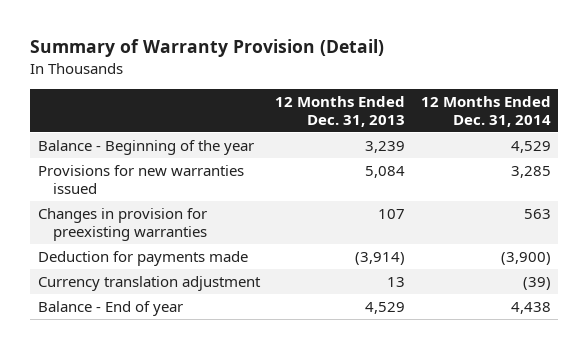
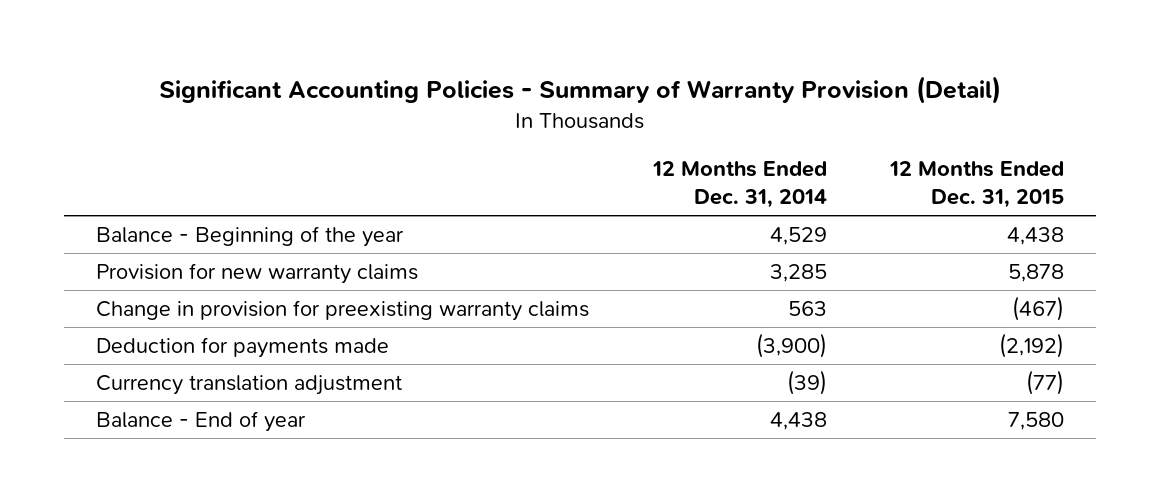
[29,39,384,58] Summary of Warranty Provision (Detail) -> [159,76,1002,105] Significant Accounting Policies - Summary of Warranty Provision (Detail)
[275,95,406,127] 12 Months Ended Dec. 31, 2013 -> none
none -> [888,161,1064,209] 12 Months Ended Dec. 31, 2015
[37,164,244,195] Provisions for new warranties issued -> [96,263,419,285] Provision for new warranty claims
[37,207,207,242] Changes in provision for preexisting warranties -> [96,300,590,322] Change in provision for preexisting warranty claims

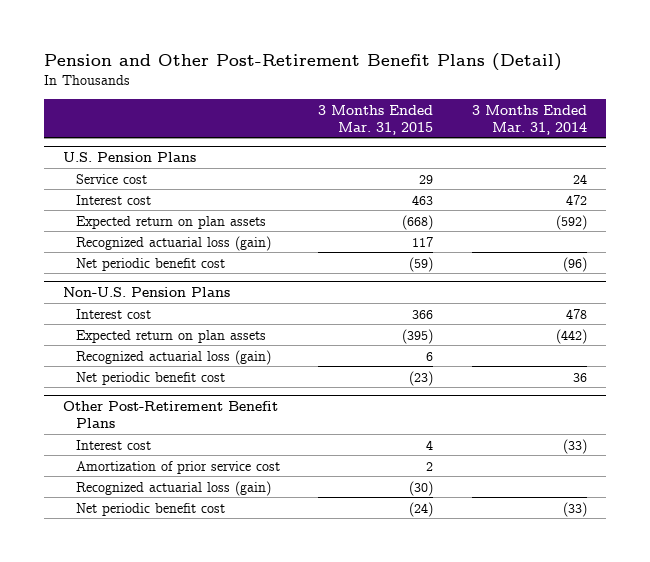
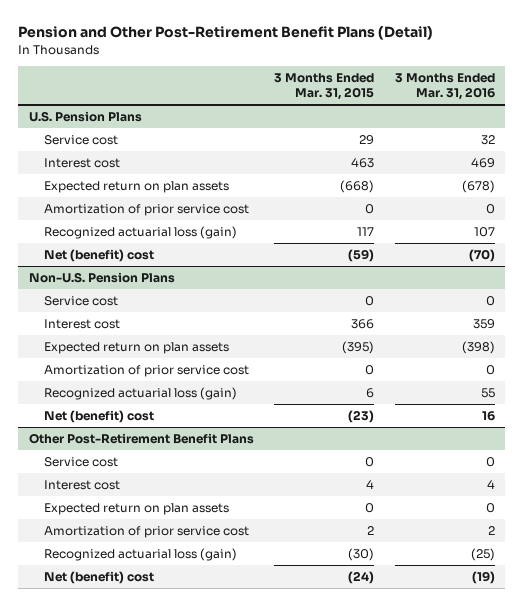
[471,104,587,135] 3 Months Ended Mar. 31, 2014 -> none
none -> [394,72,495,100] 3 Months Ended Mar. 31, 2016
none -> [43,204,249,217] Amortization of prior service cost
[76,257,226,271] Net periodic benefit cost -> [43,249,154,263] Net (benefit) cost
none -> [43,296,118,307] Service cost
none -> [43,365,249,378] Amortization of prior service cost
[76,371,226,385] Net periodic benefit cost -> [43,410,154,424] Net (benefit) cost
none -> [43,457,118,468] Service cost
none -> [43,503,229,516] Expected return on plan assets
[76,502,226,516] Net periodic benefit cost -> [43,571,154,585] Net (benefit) cost

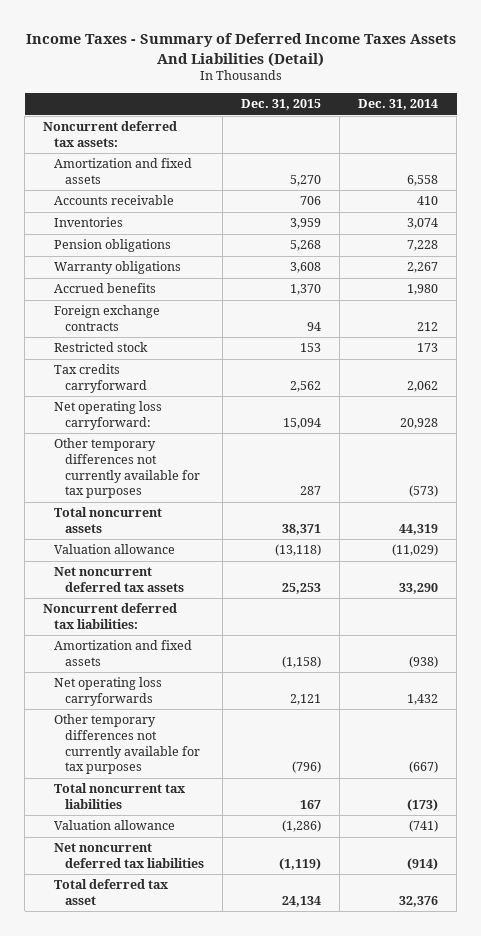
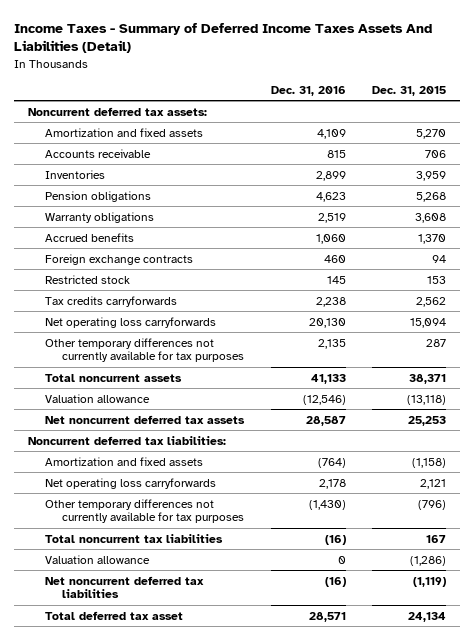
[358,99,439,111] Dec. 31, 2014 -> none
none -> [270,86,346,97] Dec. 31, 2016
[54,364,147,394] Tax credits carryforward -> [44,295,177,307] Tax credits carryforwards
[54,401,163,431] Net operating loss carryforward: -> [44,316,216,328] Net operating loss carryforwards

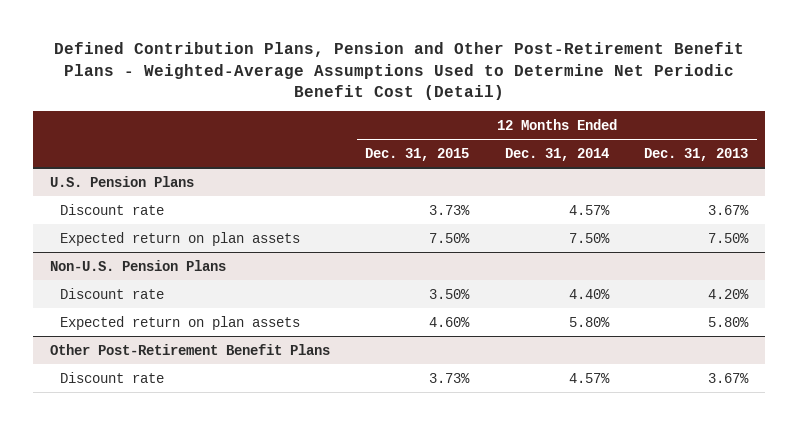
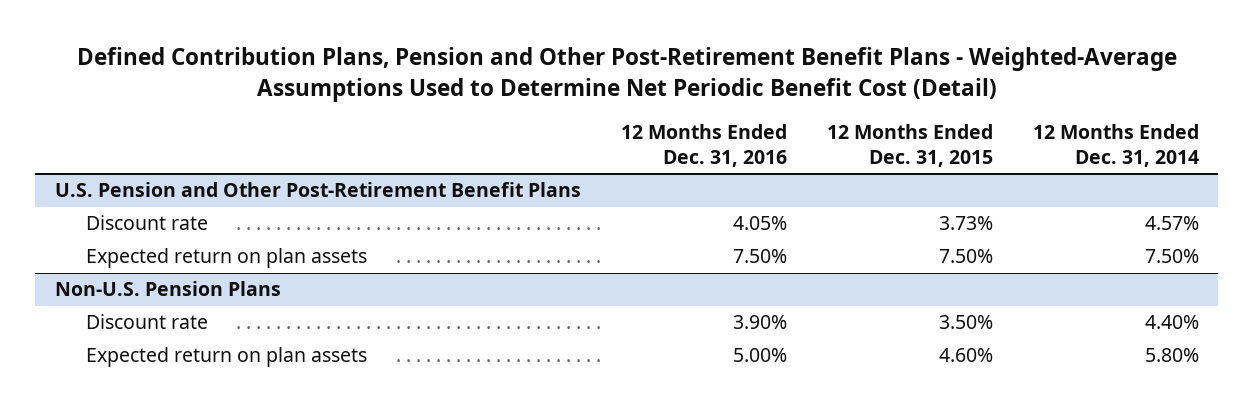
[643,147,748,161] Dec. 31, 2013 -> none
none -> [620,123,787,167] 12 Months Ended Dec. 31, 2016
[50,175,195,187] U.S. Pension Plans -> [55,182,582,198] U.S. Pension and Other Post-Retirement Benefit Plans
[50,343,331,355] Other Post-Retirement Benefit Plans -> none
[59,371,164,383] Discount rate -> none

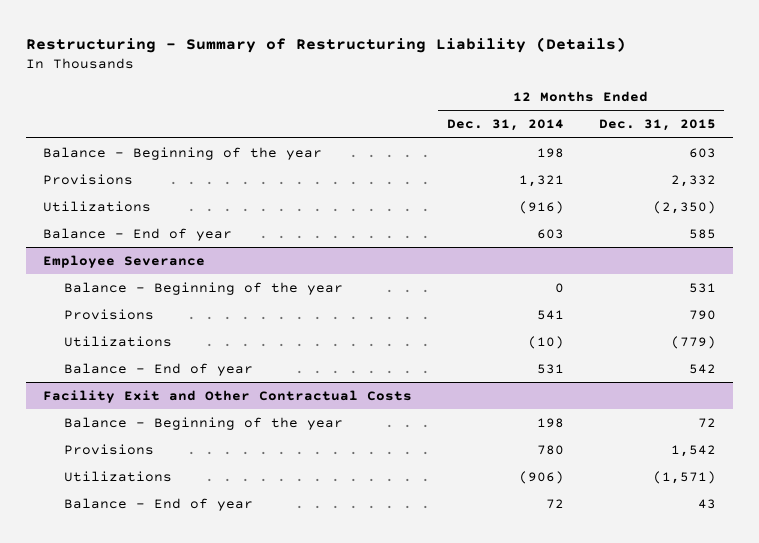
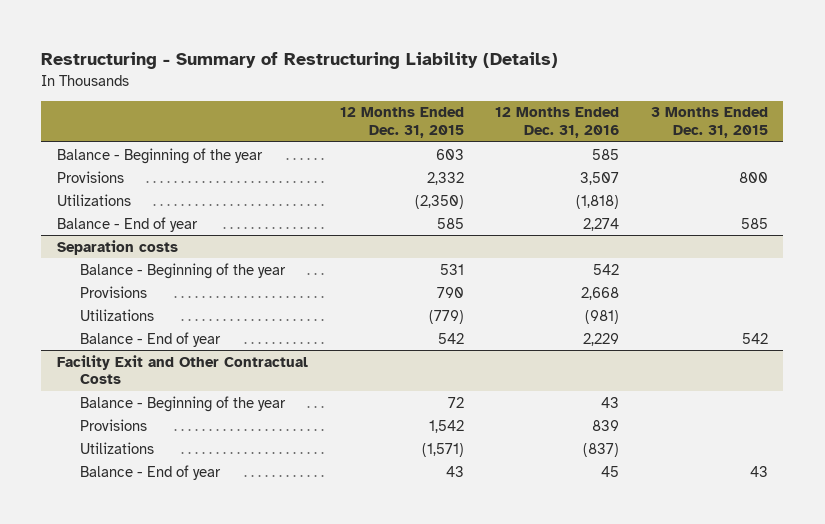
[447,119,565,132] Dec. 31, 2014 -> none
none -> [495,107,620,139] 12 Months Ended Dec. 31, 2016
none -> [650,107,768,139] 3 Months Ended Dec. 31, 2015
[43,254,206,268] Employee Severance -> [57,239,179,255] Separation costs

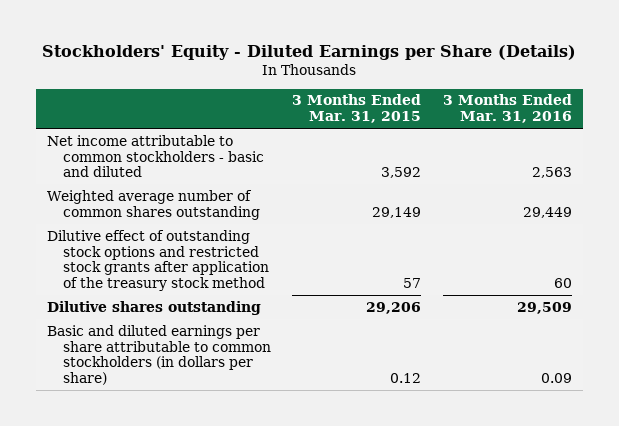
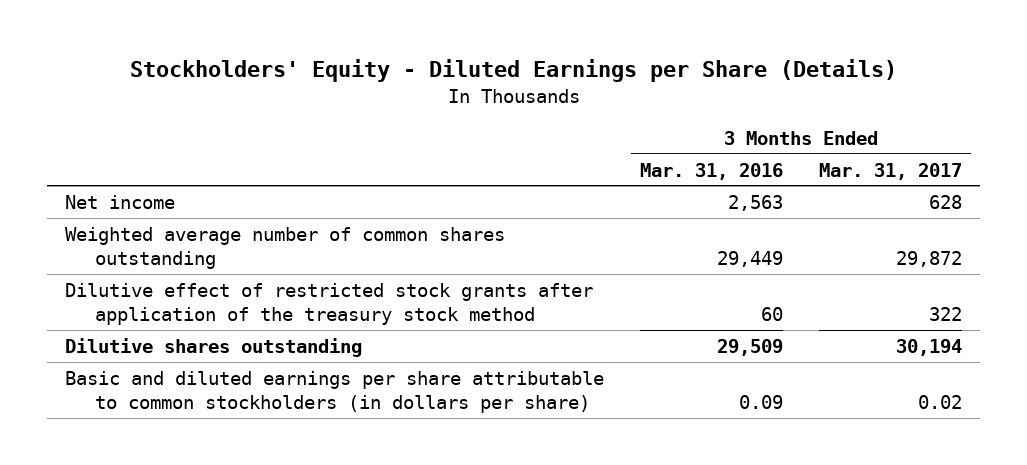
[292,94,422,124] 3 Months Ended Mar. 31, 2015 -> none
none -> [819,162,963,180] Mar. 31, 2017
[46,134,264,178] Net income attributable to common stockholders - basic and diluted -> [65,194,176,209] Net income
[46,229,269,291] Dilutive effect of outstanding stock options and restricted stock grants after application of the treasury stock method -> [65,282,594,326] Dilutive effect of restricted stock grants after application of the treasury stock method

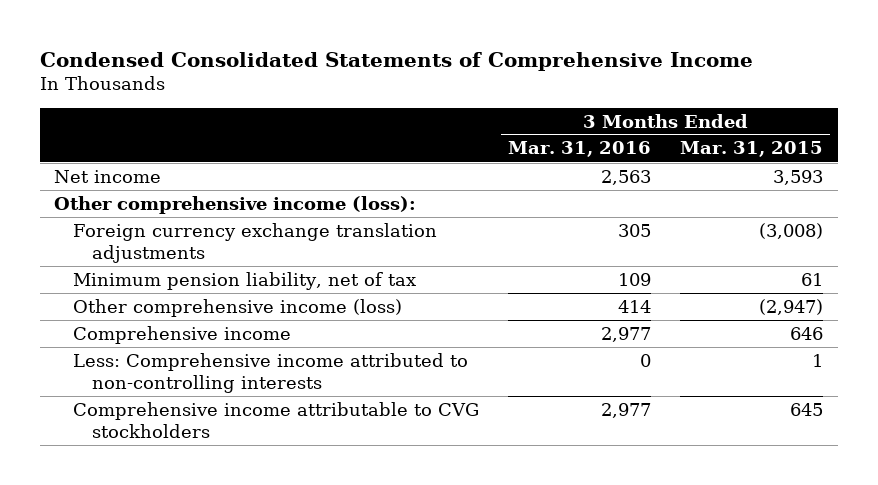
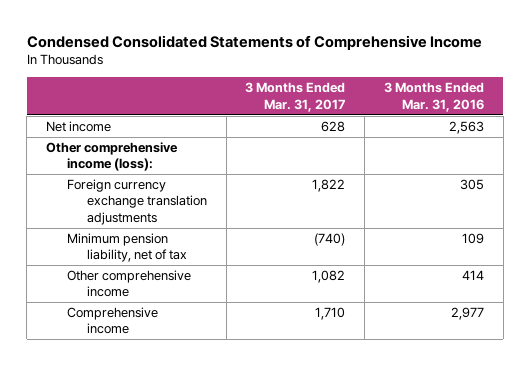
[680,141,824,158] Mar. 31, 2015 -> none
none -> [245,82,346,112] 3 Months Ended Mar. 31, 2017
[73,298,403,317] Other comprehensive income (loss) -> [66,270,191,298] Other comprehensive income
[73,352,469,394] Less: Comprehensive income attributed to non-controlling interests -> none
[73,401,480,439] Comprehensive income attributable to CVG stockholders -> none

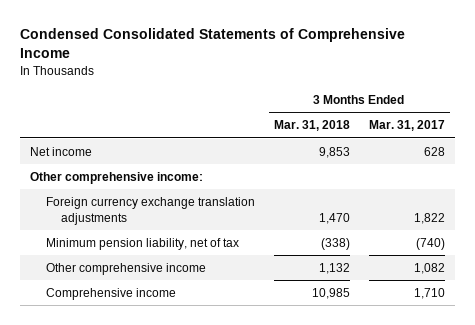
[383,82,484,112] 3 Months Ended Mar. 31, 2016 -> none
none -> [273,120,350,132] Mar. 31, 2018
[46,142,179,172] Other comprehensive income (loss): -> [29,171,203,184] Other comprehensive income:

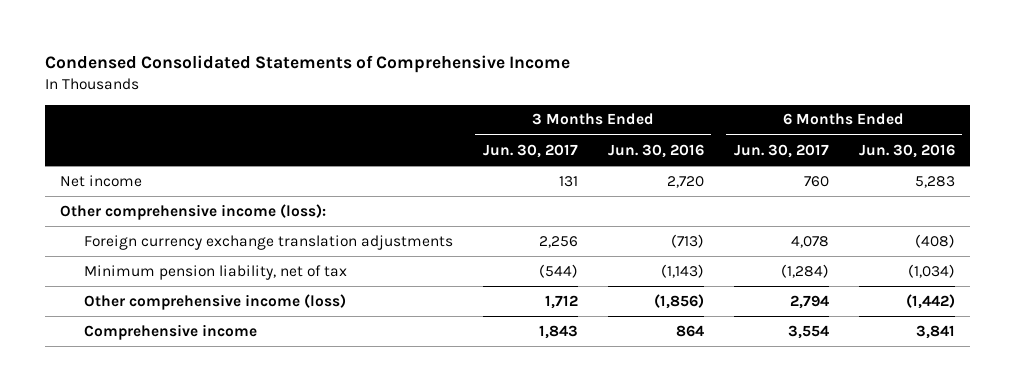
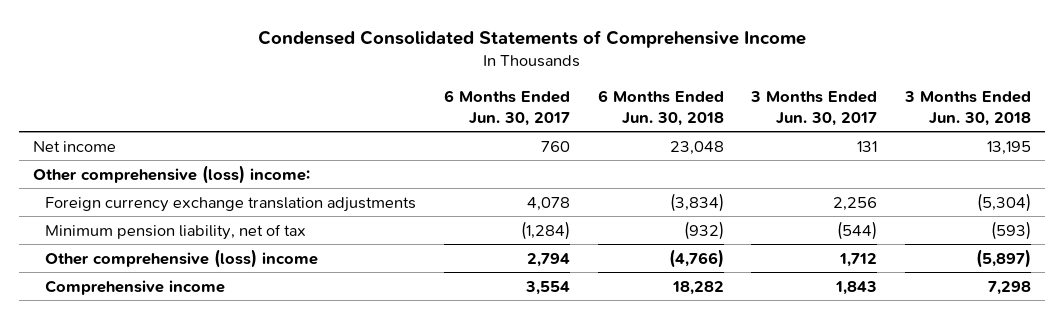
[607,143,704,158] Jun. 30, 2016 -> none
[858,143,955,158] Jun. 30, 2016 -> none
none -> [597,90,724,126] 6 Months Ended Jun. 30, 2018
none -> [904,91,1032,126] 3 Months Ended Jun. 30, 2018
[59,203,326,220] Other comprehensive income (loss): -> [32,164,310,184] Other comprehensive (loss) income:
[83,293,346,310] Other comprehensive income (loss) -> [44,248,318,268] Other comprehensive (loss) income

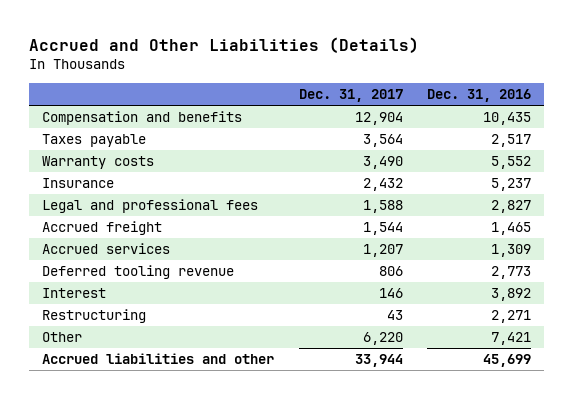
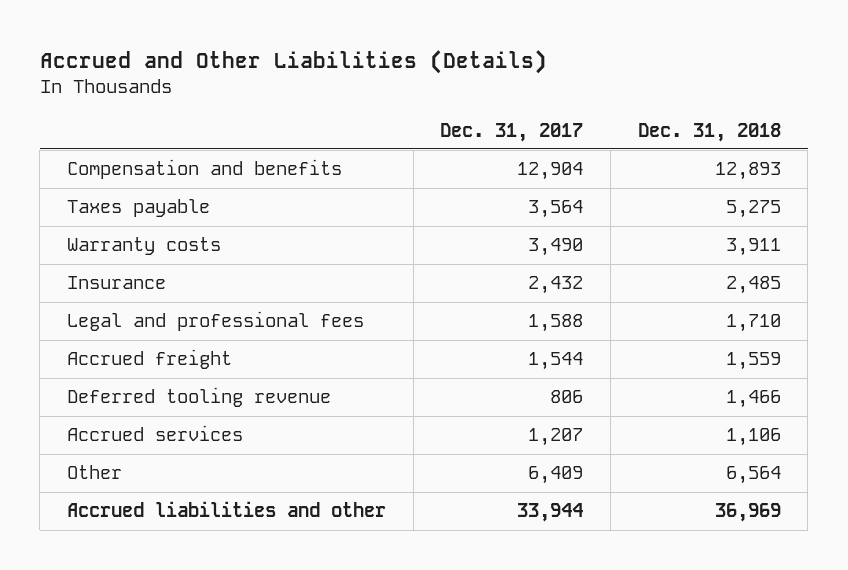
[427,89,532,103] Dec. 31, 2016 -> none
none -> [637,122,781,142] Dec. 31, 2018
[41,288,106,299] Interest -> none
[41,309,146,324] Restructuring -> none
[41,243,170,255] Accrued services -> [66,425,243,442] Accrued services
[362,332,403,346] 6,220 -> [528,466,584,485] 6,409

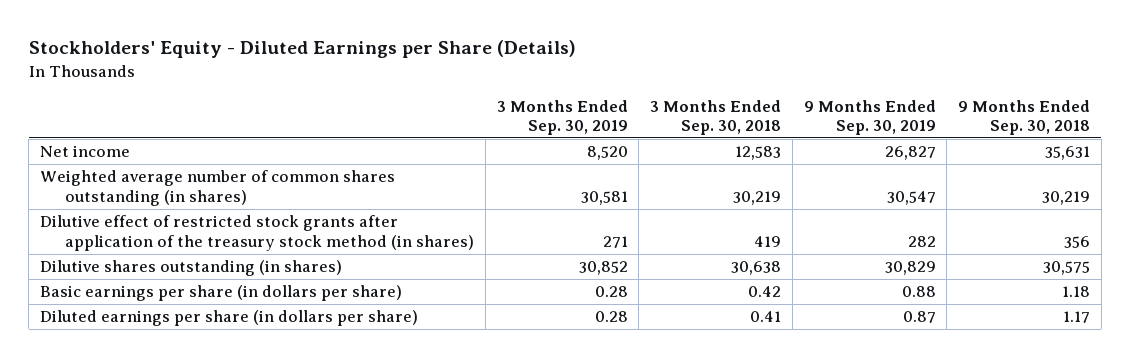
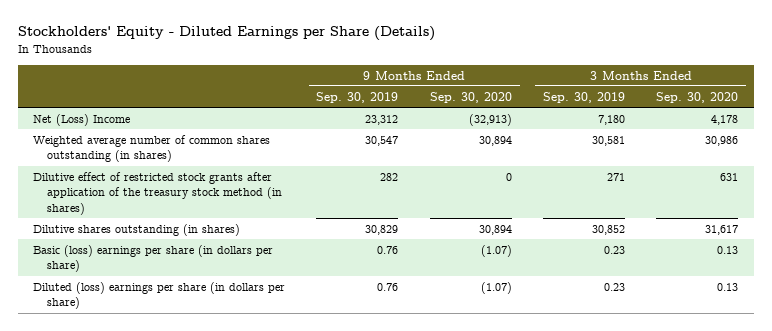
[650,99,782,136] 3 Months Ended Sep. 30, 2018 -> none
[958,99,1091,136] 9 Months Ended Sep. 30, 2018 -> none
none -> [429,91,512,103] Sep. 30, 2020
none -> [656,91,739,103] Sep. 30, 2020
[39,145,130,158] Net income -> [33,113,131,126] Net (Loss) Income
[586,146,628,161] 8,520 -> [598,114,626,125] 7,180
[884,146,936,161] 26,827 -> [365,114,399,125] 23,312
[39,285,402,302] Basic earnings per share (in dollars per share) -> [33,244,274,273] Basic (loss) earnings per share (in dollars per share)
[594,286,628,298] 0.28 -> [604,245,626,254] 0.23
[901,286,936,298] 0.88 -> [377,245,399,254] 0.76
[39,310,418,327] Diluted earnings per share (in dollars per share) -> [33,281,286,310] Diluted (loss) earnings per share (in dollars per share)
[594,311,628,323] 0.28 -> [604,282,626,291] 0.23
[902,311,936,324] 0.87 -> [377,282,399,291] 0.76

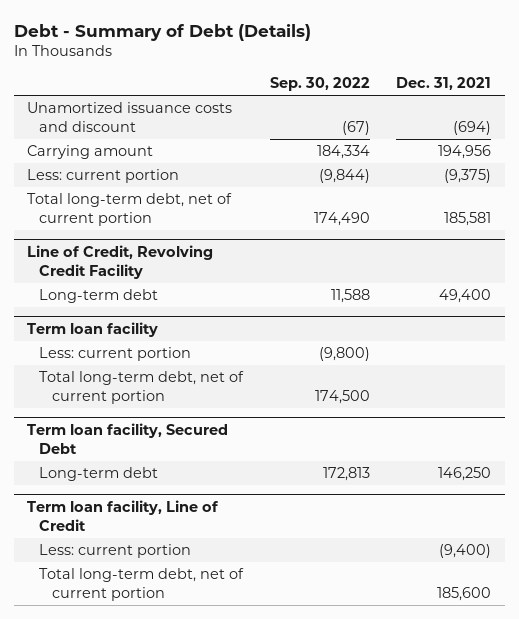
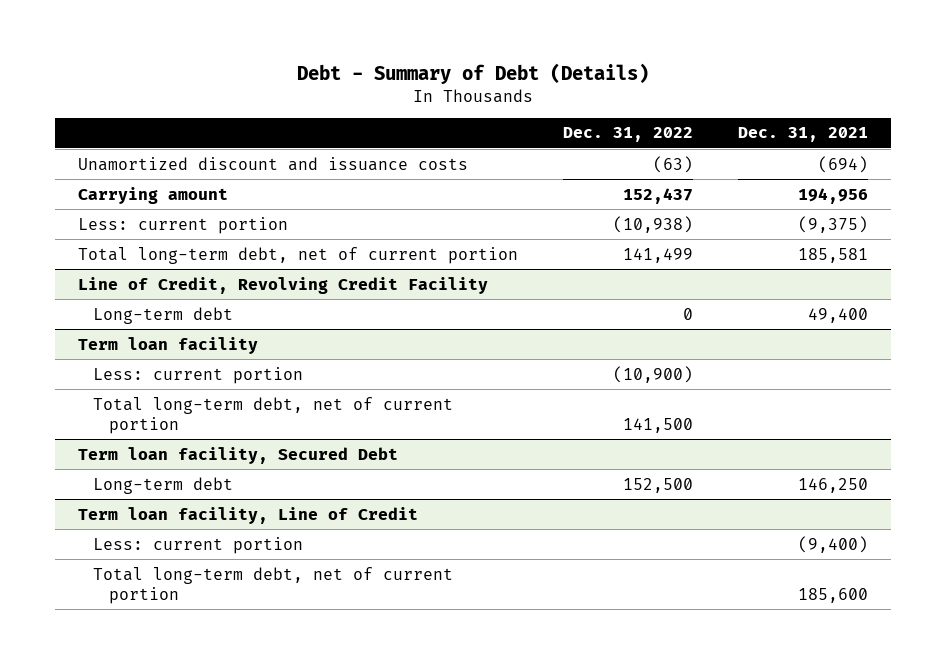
[269,77,370,92] Sep. 30, 2022 -> none
none -> [562,127,693,143] Dec. 31, 2022
[27,102,233,133] Unamortized issuance costs and discount -> [77,156,468,171] Unamortized discount and issuance costs

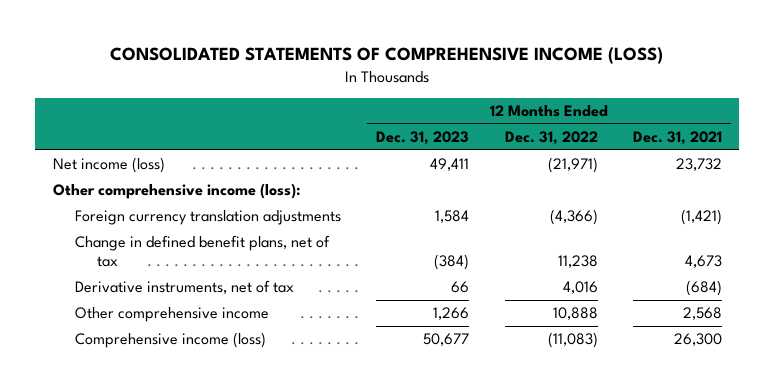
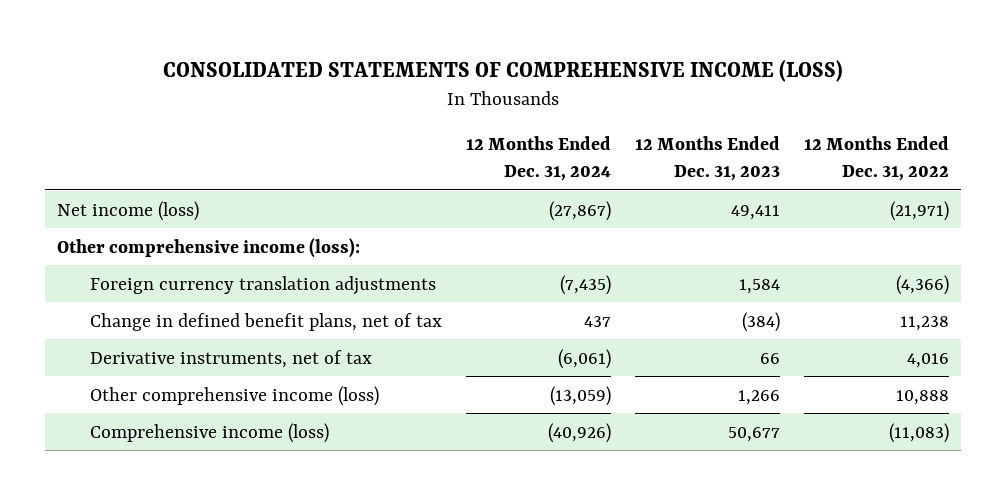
[632,130,722,145] Dec. 31, 2021 -> none
none -> [465,136,611,182] 12 Months Ended Dec. 31, 2024
[75,307,270,323] Other comprehensive income -> [89,385,379,406] Other comprehensive income (loss)

